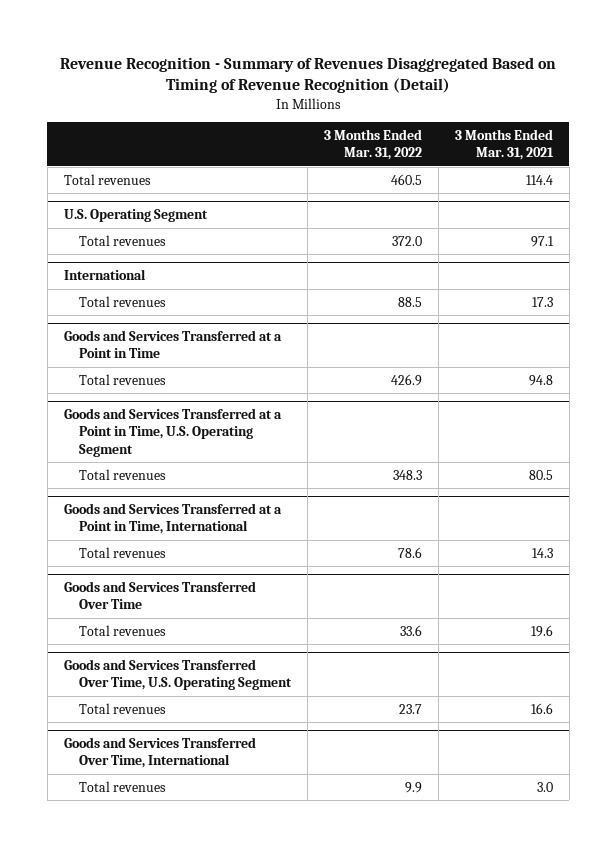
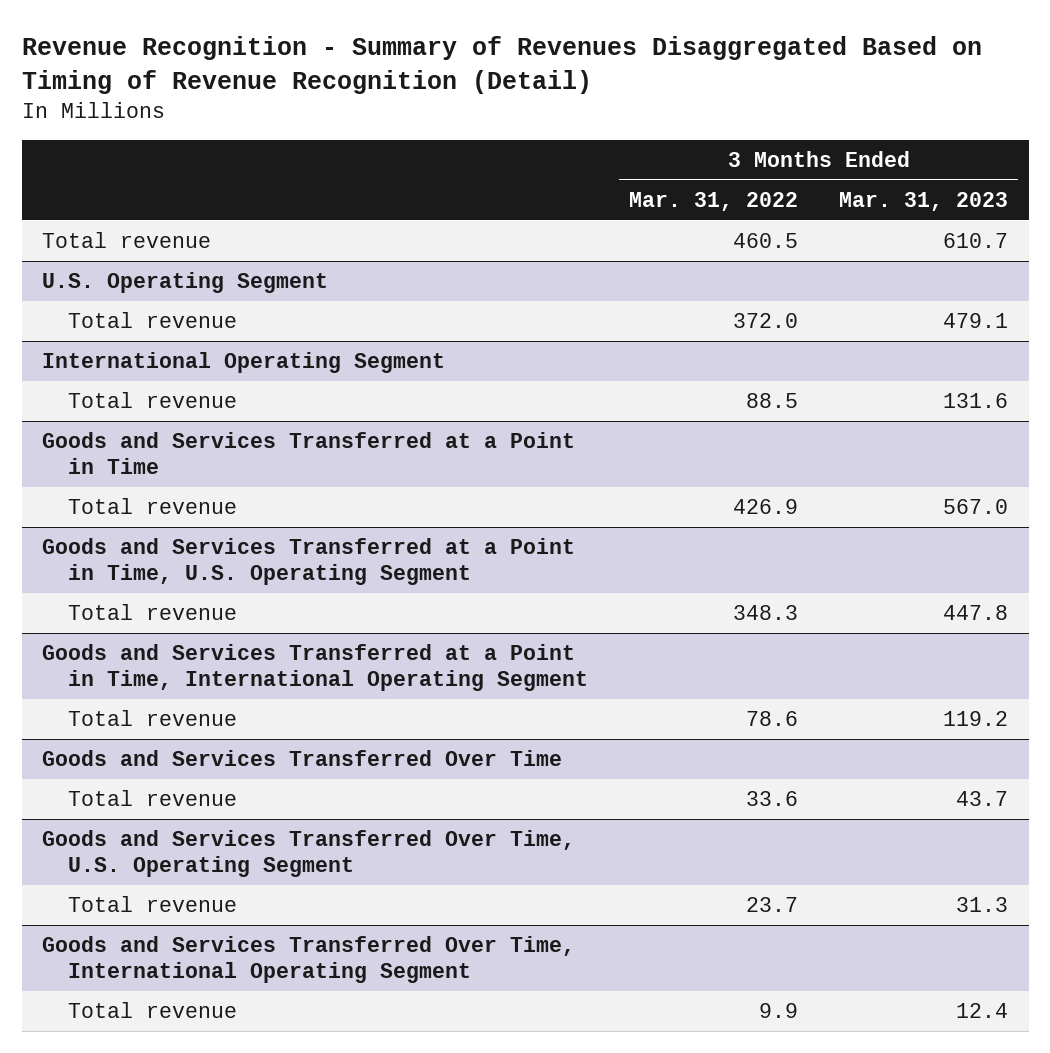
[454,129,554,161] 3 Months Ended Mar. 31, 2021 -> none
none -> [839,191,1009,211] Mar. 31, 2023
[63,173,151,185] Total revenues -> [42,232,212,249] Total revenue
[79,234,167,246] Total revenues -> [68,312,238,329] Total revenue
[63,269,146,281] International -> [42,352,446,374] International Operating Segment
[79,295,167,307] Total revenues -> [68,392,238,409] Total revenue
[79,373,167,385] Total revenues -> [68,498,238,515] Total revenue
[79,468,167,480] Total revenues -> [68,604,238,621] Total revenue
[63,503,282,535] Goods and Services Transferred at a Point in Time, International -> [42,644,589,692] Goods and Services Transferred at a Point in Time, International Operating Segment
[79,546,167,558] Total revenues -> [68,710,238,727] Total revenue
[79,624,167,636] Total revenues -> [68,790,238,807] Total revenue
[79,702,167,714] Total revenues -> [68,896,238,913] Total revenue
[63,737,256,769] Goods and Services Transferred Over Time, International -> [42,936,576,984] Goods and Services Transferred Over Time, International Operating Segment
[79,780,167,792] Total revenues -> [68,1002,238,1019] Total revenue

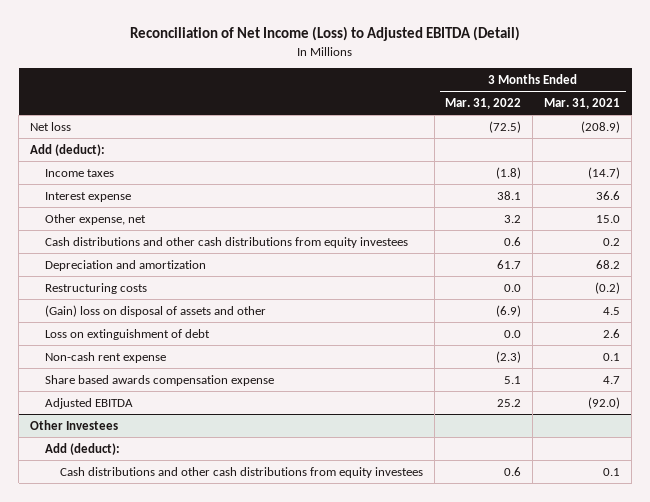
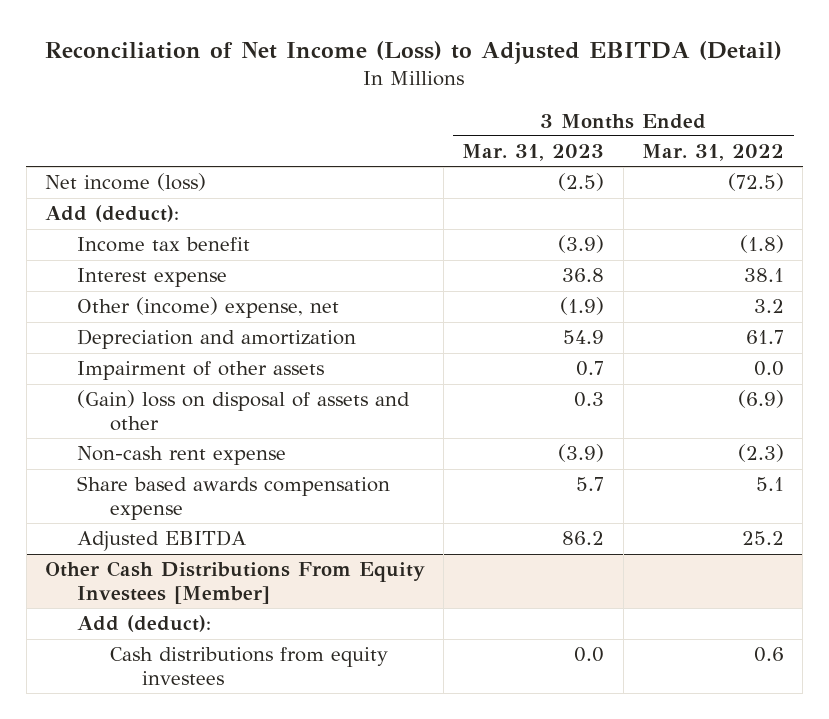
[544,97,621,109] Mar. 31, 2021 -> none
none -> [462,144,605,162] Mar. 31, 2023
[29,121,71,131] Net loss -> [44,173,206,192] Net income (loss)
[44,168,114,177] Income taxes -> [77,237,251,253] Income tax benefit
[44,236,408,248] Cash distributions and other cash distributions from equity investees -> none
[44,213,146,225] Other expense, net -> [77,297,340,319] Other (income) expense, net
[44,282,147,294] Restructuring costs -> none
none -> [77,361,325,381] Impairment of other assets
[44,328,210,340] Loss on extinguishment of debt -> none
[29,419,118,430] Other Investees -> none
none -> [44,561,425,604] Other Cash Distributions From Equity Investees [Member]
[59,466,423,478] Cash distributions and other cash distributions from equity investees -> [109,647,388,685] Cash distributions from equity investees

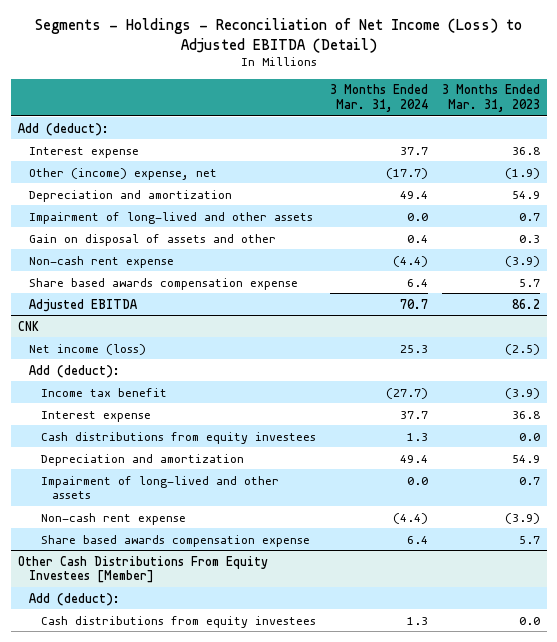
[45,40,783,64] Reconciliation of Net Income (Loss) to Adjusted EBITDA (Detail) -> [34,18,522,53] Segments - Holdings - Reconciliation of Net Income (Loss) to Adjusted EBITDA (Detail)
[642,144,785,162] Mar. 31, 2022 -> none
none -> [329,84,428,113] 3 Months Ended Mar. 31, 2024
[44,173,206,192] Net income (loss) -> none
[77,237,251,253] Income tax benefit -> none
[77,361,325,381] Impairment of other assets -> [29,211,314,224] Impairment of long-lived and other assets
[77,390,411,431] (Gain) loss on disposal of assets and other -> [29,233,277,246] Gain on disposal of assets and other
none -> [17,320,39,331] CNK
none -> [29,343,147,355] Net income (loss)
none -> [29,364,121,378] Add (deduct):
none -> [40,387,167,397] Income tax benefit
none -> [40,410,151,422] Interest expense
none -> [40,431,316,444] Cash distributions from equity investees
none -> [40,453,244,466] Depreciation and amortization
none -> [40,475,279,500] Impairment of long-lived and other assets
none -> [40,512,186,525] Non-cash rent expense
none -> [40,534,310,547] Share based awards compensation expense

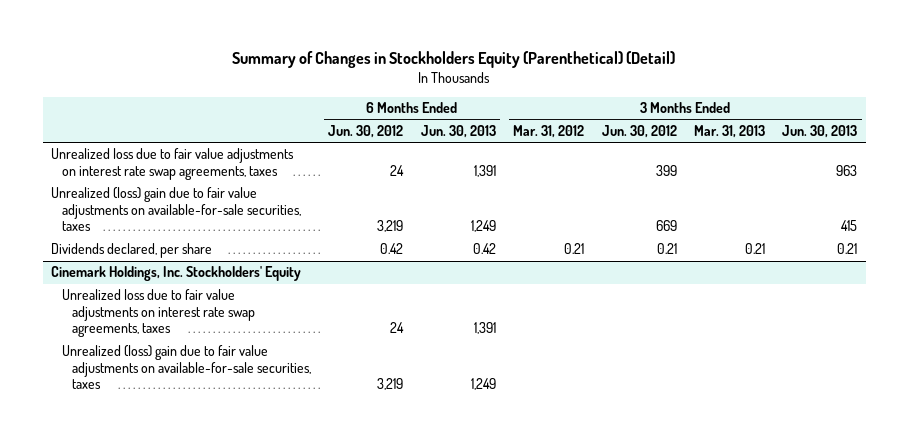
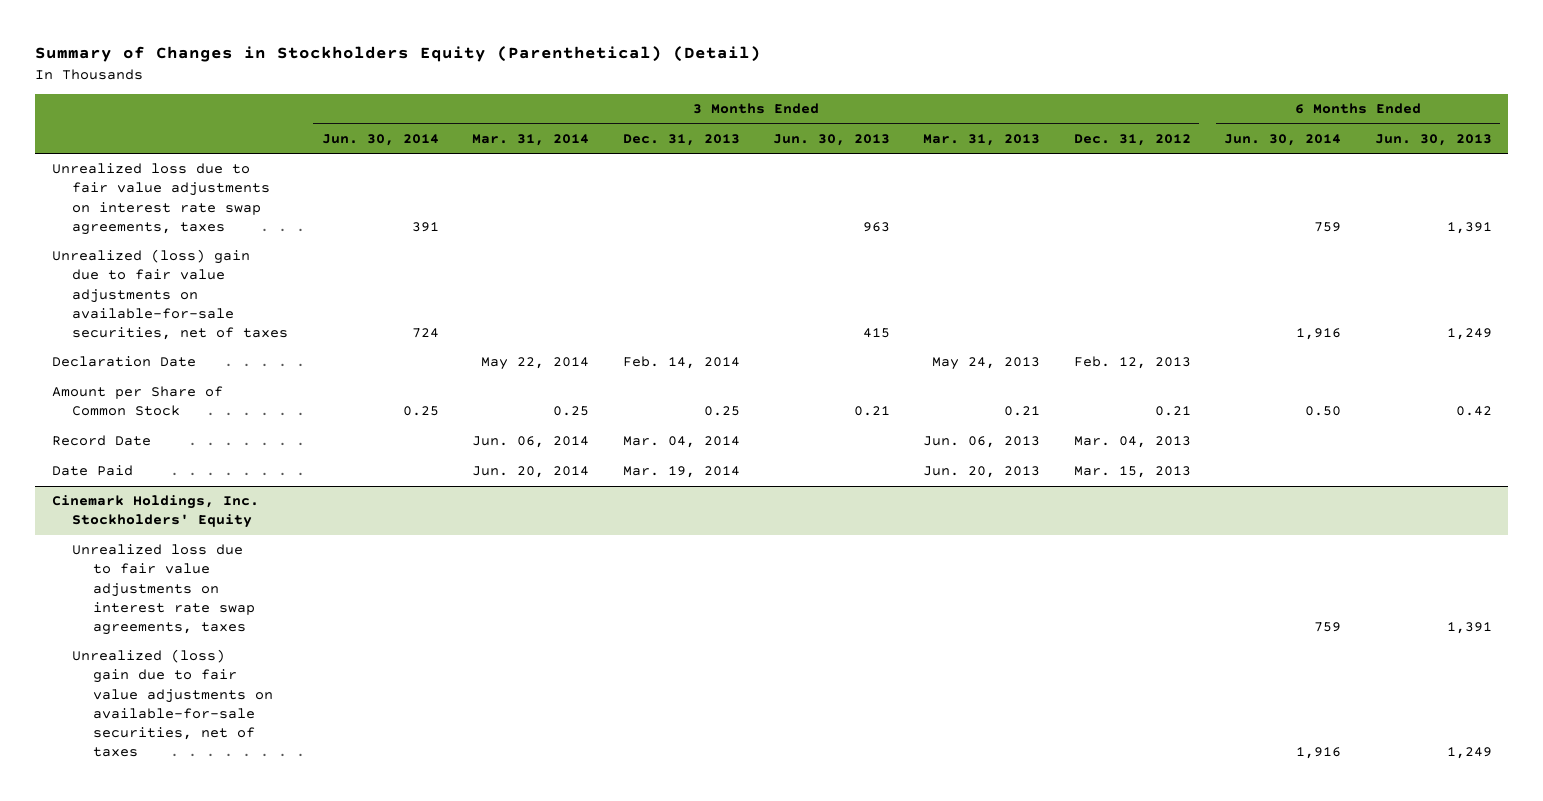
[328,124,404,138] Jun. 30, 2012 -> none
[513,124,585,138] Mar. 31, 2012 -> none
[601,124,677,138] Jun. 30, 2012 -> none
none -> [321,133,439,146] Jun. 30, 2014
none -> [472,133,590,146] Mar. 31, 2014
none -> [622,133,740,146] Dec. 31, 2013
none -> [1073,133,1191,146] Dec. 31, 2012
none -> [1224,133,1342,146] Jun. 30, 2014
[51,187,301,232] Unrealized (loss) gain due to fair value adjustments on available-for-sale securities, taxes -> [51,249,289,340] Unrealized (loss) gain due to fair value adjustments on available-for-sale securities, net of taxes
none -> [51,356,196,368] Declaration Date
[51,243,213,259] Dividends declared, per share -> [51,386,223,417] Amount per Share of Common Stock
none -> [51,435,151,447] Record Date
none -> [51,465,133,477] Date Paid
[61,345,312,390] Unrealized (loss) gain due to fair value adjustments on available-for-sale securities, taxes -> [72,649,273,757] Unrealized (loss) gain due to fair value adjustments on available-for-sale securities, net of taxes

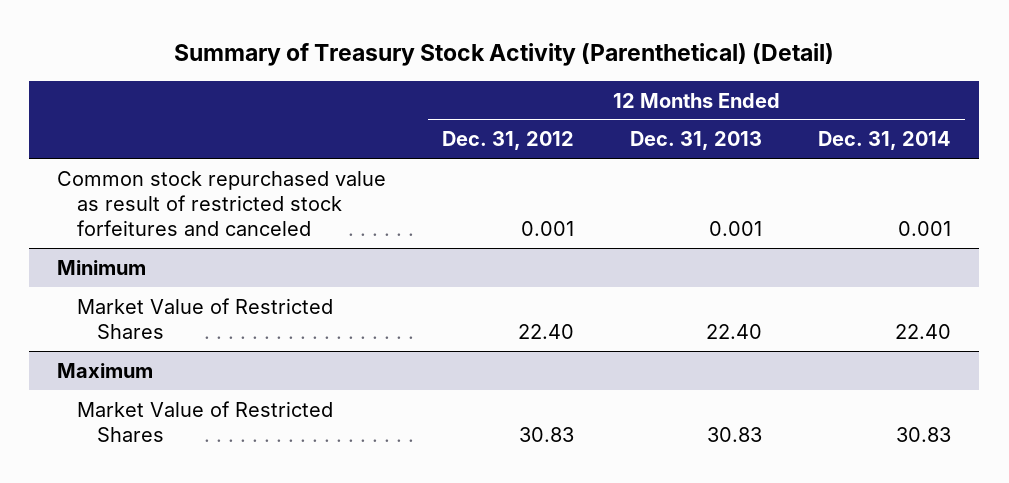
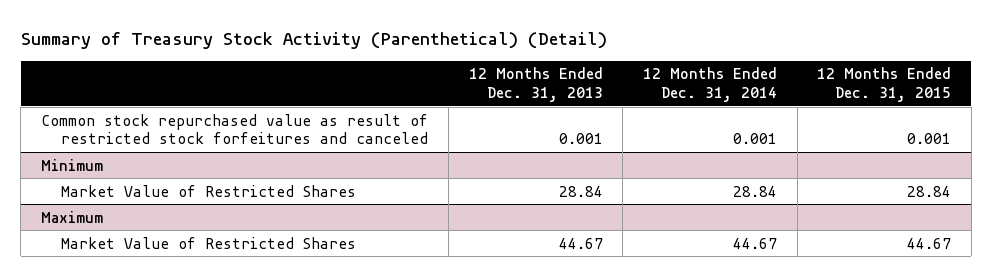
[442,131,575,151] Dec. 31, 2012 -> none
none -> [817,67,952,102] 12 Months Ended Dec. 31, 2015
[706,324,763,340] 22.40 -> [558,185,603,197] 28.84
[895,324,952,340] 22.40 -> [732,185,777,197] 28.84
[707,427,763,443] 30.83 -> [558,237,603,249] 44.67
[896,427,952,443] 30.83 -> [732,237,777,249] 44.67

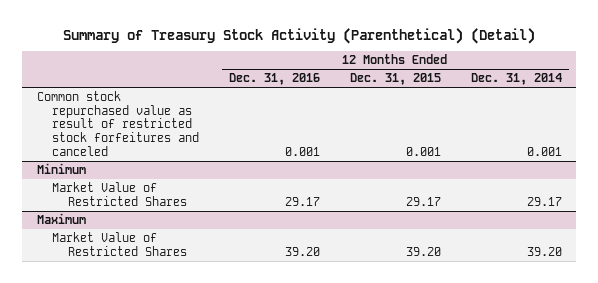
[468,67,603,102] 12 Months Ended Dec. 31, 2013 -> none
none -> [229,73,321,86] Dec. 31, 2016
[732,185,777,197] 28.84 -> [526,196,562,206] 29.17
[907,185,952,197] 28.84 -> [405,196,441,206] 29.17
[732,237,777,249] 44.67 -> [526,246,562,256] 39.20
[907,237,952,249] 44.67 -> [405,246,441,256] 39.20

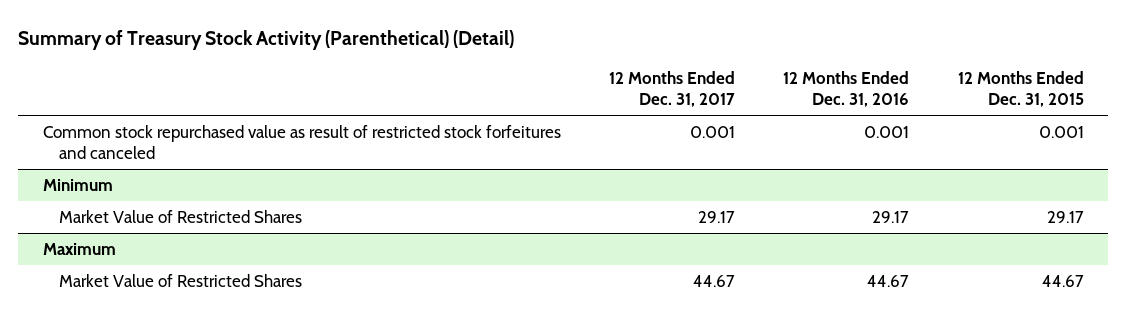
[470,73,562,86] Dec. 31, 2014 -> none
none -> [609,70,736,108] 12 Months Ended Dec. 31, 2017
[285,246,321,256] 39.20 -> [867,274,910,287] 44.67
[405,246,441,256] 39.20 -> [1041,274,1084,287] 44.67

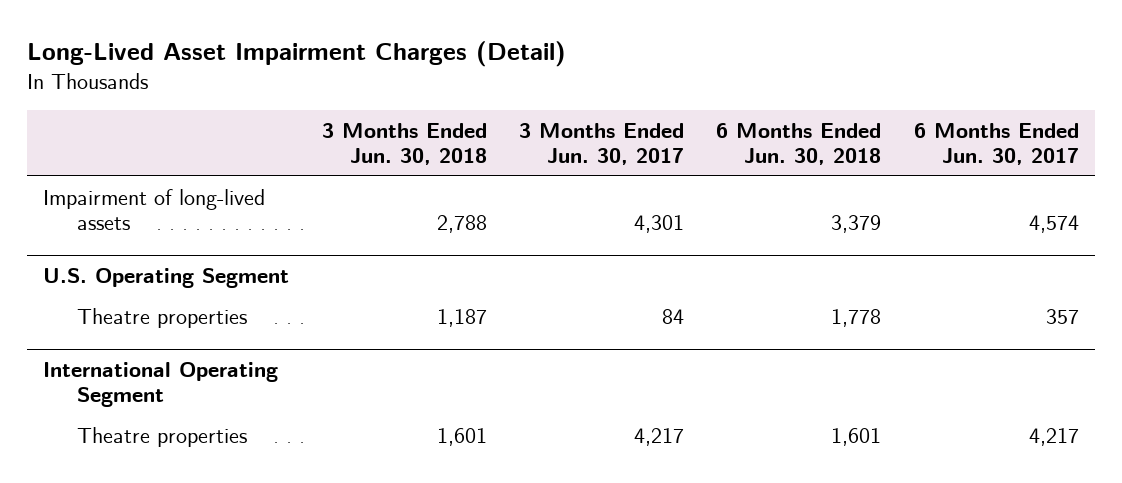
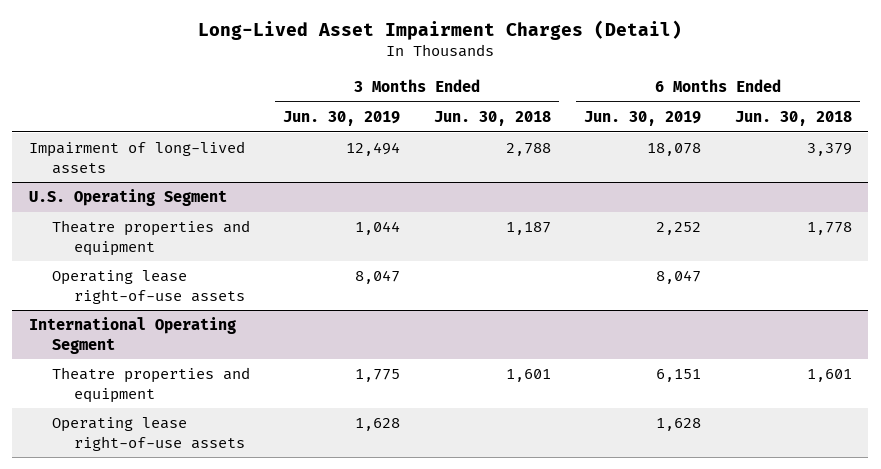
[518,122,684,165] 3 Months Ended Jun. 30, 2017 -> none
[913,122,1079,165] 6 Months Ended Jun. 30, 2017 -> none
none -> [283,110,401,126] Jun. 30, 2019
none -> [584,110,702,126] Jun. 30, 2019
[76,307,247,328] Theatre properties -> [51,220,250,256] Theatre properties and equipment
none -> [51,270,246,304] Operating lease right-of-use assets
[76,426,247,447] Theatre properties -> [51,367,250,403] Theatre properties and equipment
none -> [51,417,246,451] Operating lease right-of-use assets

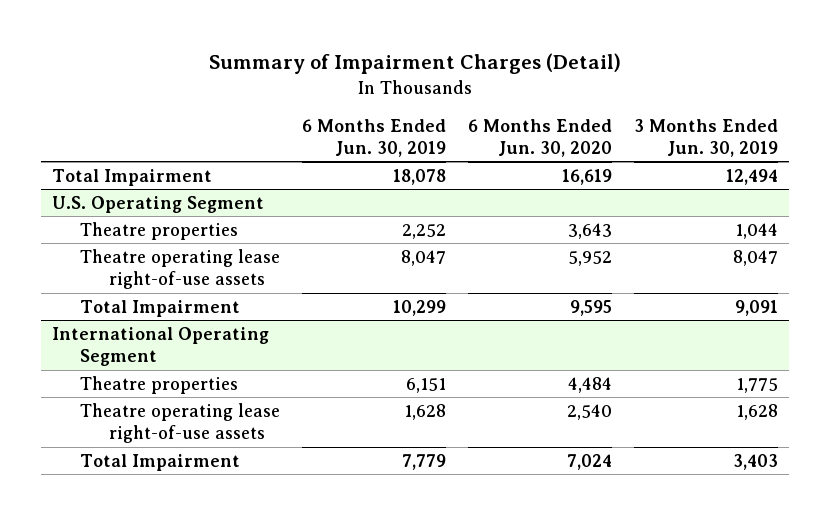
[198,19,683,40] Long-Lived Asset Impairment Charges (Detail) -> [208,53,621,75] Summary of Impairment Charges (Detail)
[433,110,551,126] Jun. 30, 2018 -> none
[734,110,852,126] Jun. 30, 2018 -> none
none -> [467,118,612,157] 6 Months Ended Jun. 30, 2020
[28,141,245,174] Impairment of long-lived assets -> [52,168,213,186] Total Impairment
[51,220,250,256] Theatre properties and equipment -> [80,221,239,240] Theatre properties
[51,270,246,304] Operating lease right-of-use assets -> [80,248,281,290] Theatre operating lease right-of-use assets
none -> [80,299,241,317] Total Impairment
[51,367,250,403] Theatre properties and equipment -> [80,375,239,394] Theatre properties
[51,417,246,451] Operating lease right-of-use assets -> [80,402,281,444] Theatre operating lease right-of-use assets
none -> [80,453,241,471] Total Impairment

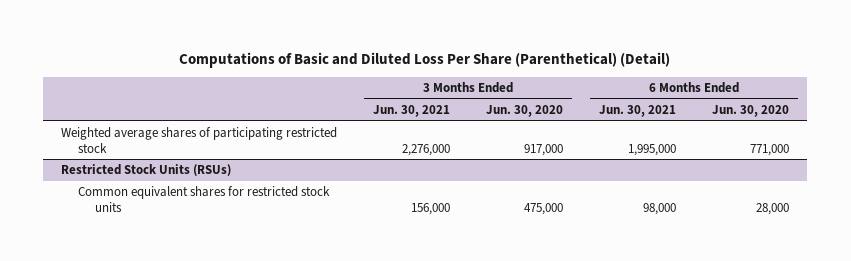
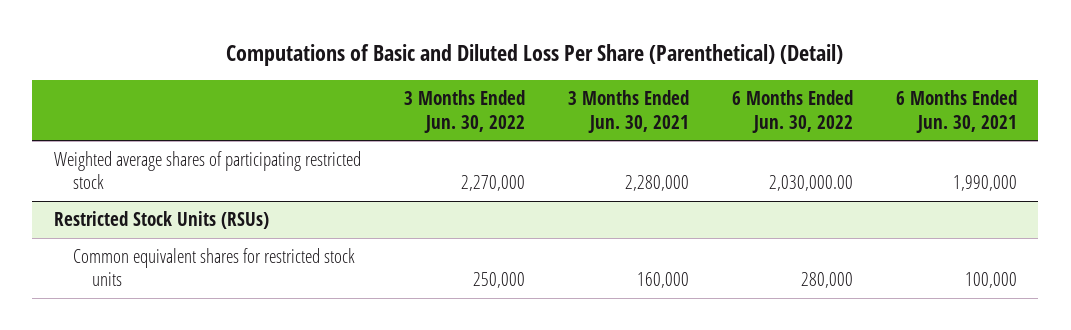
[486,105,564,118] Jun. 30, 2020 -> none
[712,105,790,118] Jun. 30, 2020 -> none
none -> [403,90,525,133] 3 Months Ended Jun. 30, 2022
none -> [731,90,853,133] 6 Months Ended Jun. 30, 2022
[402,143,451,156] 2,276,000 -> [624,175,689,192] 2,280,000
[628,143,677,156] 1,995,000 -> [952,175,1017,192] 1,990,000
[411,202,451,215] 156,000 -> [636,272,689,289] 160,000
[643,202,677,215] 98,000 -> [964,272,1017,289] 100,000

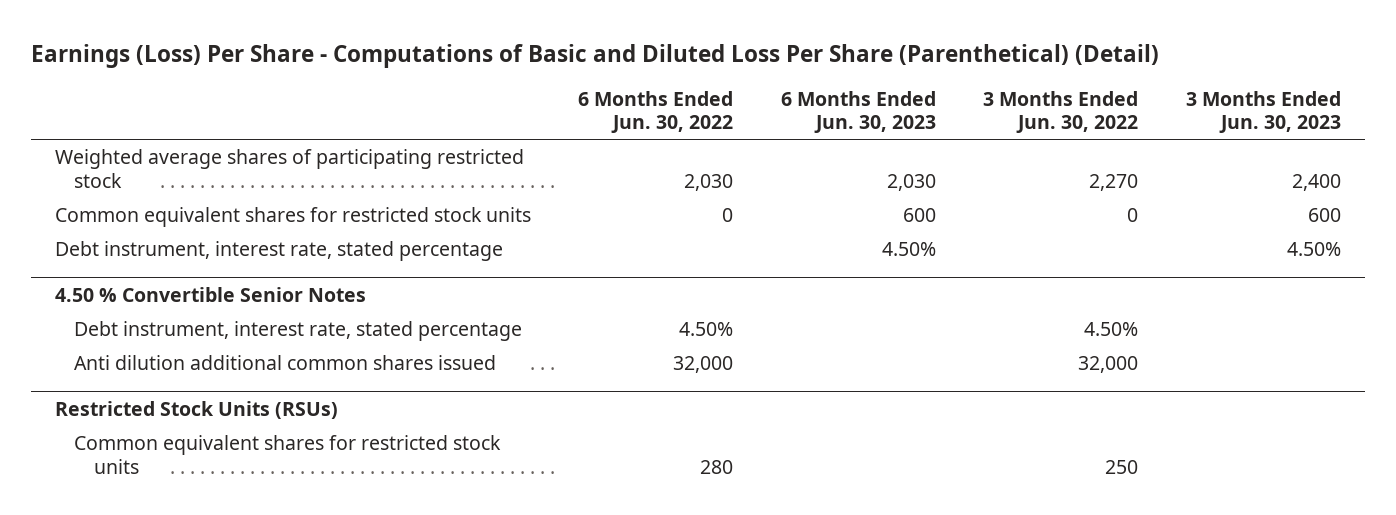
[226,44,844,67] Computations of Basic and Diluted Loss Per Share (Parenthetical) (Detail) -> [31,43,1160,68] Earnings (Loss) Per Share - Computations of Basic and Diluted Loss Per Share (Parenthetical) (Detail)
[567,90,689,133] 3 Months Ended Jun. 30, 2021 -> none
[895,90,1017,133] 6 Months Ended Jun. 30, 2021 -> none
none -> [780,90,936,134] 6 Months Ended Jun. 30, 2023
none -> [1185,90,1341,134] 3 Months Ended Jun. 30, 2023
[460,175,525,192] 2,270,000 -> [1089,173,1139,191] 2,270
[768,175,853,192] 2,030,000.00 -> [684,173,734,191] 2,030
none -> [54,207,531,228] Common equivalent shares for restricted stock units
none -> [54,241,503,262] Debt instrument, interest rate, stated percentage
none -> [54,286,366,302] 4.50 % Convertible Senior Notes
none -> [74,321,523,342] Debt instrument, interest rate, stated percentage
none -> [74,355,497,371] Anti dilution additional common shares issued
[472,272,525,289] 250,000 -> [1105,459,1139,474] 250
[800,272,853,289] 280,000 -> [700,459,734,474] 280

